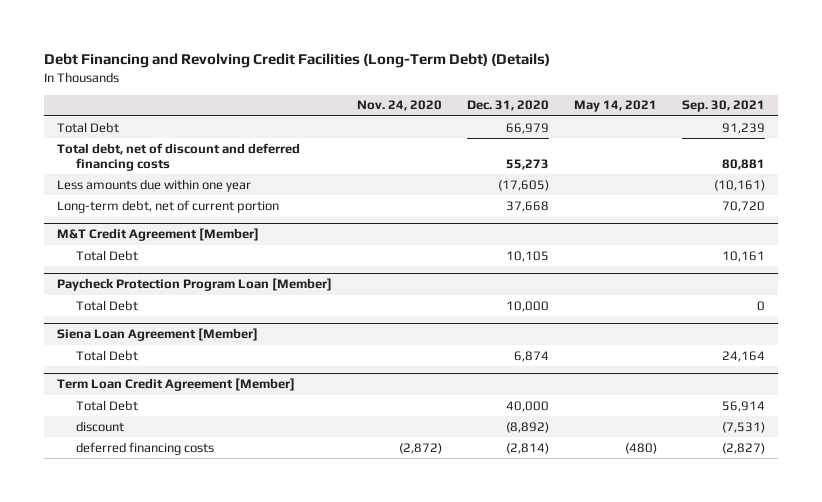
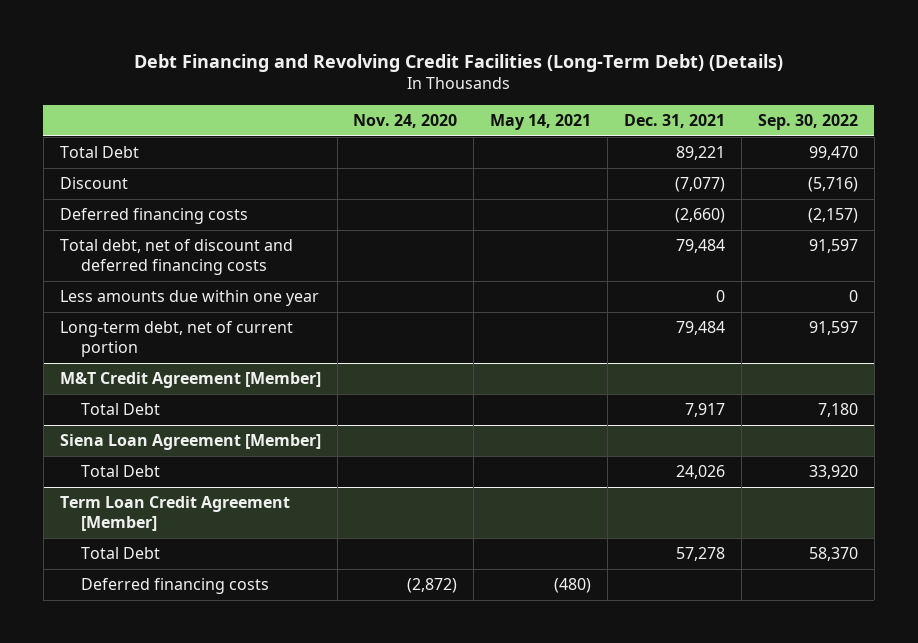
[466,100,549,112] Dec. 31, 2020 -> none
[682,100,766,113] Sep. 30, 2021 -> none
none -> [624,113,726,128] Dec. 31, 2021
none -> [757,113,858,130] Sep. 30, 2022
none -> [59,177,128,190] Discount
none -> [59,208,248,225] Deferred financing costs
[56,278,332,292] Paycheck Protection Program Loan [Member] -> none
[76,299,139,311] Total Debt -> none
[76,420,125,432] discount -> none
[76,441,215,455] deferred financing costs -> [81,578,270,595] Deferred financing costs

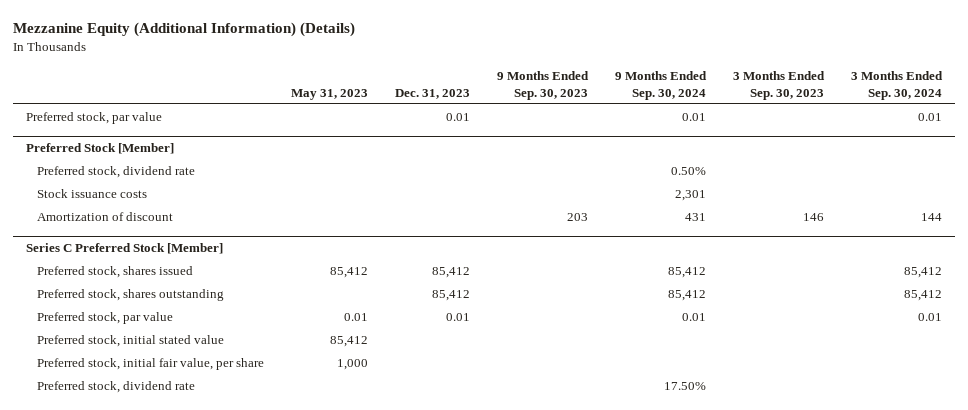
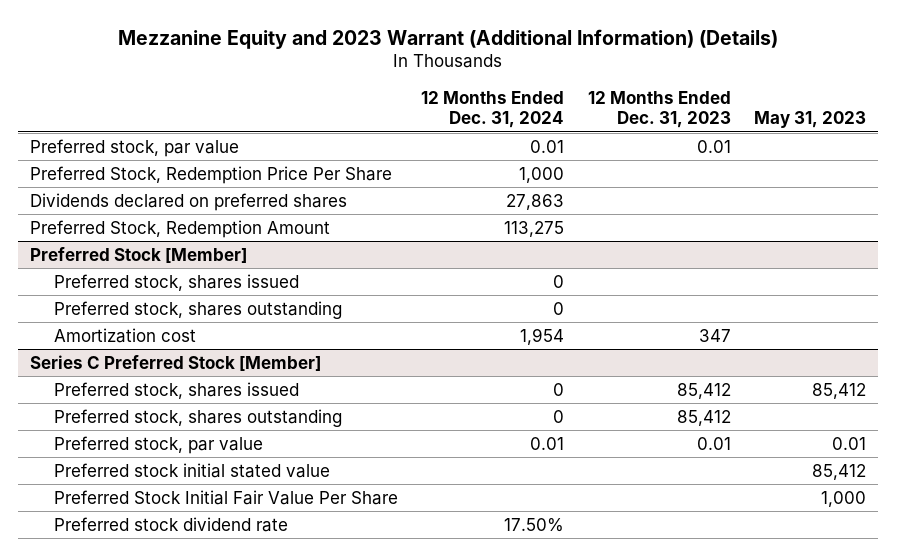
[12,22,355,38] Mezzanine Equity (Additional Information) (Details) -> [118,28,779,49] Mezzanine Equity and 2023 Warrant (Additional Information) (Details)
[395,88,471,99] Dec. 31, 2023 -> none
[497,70,590,100] 9 Months Ended Sep. 30, 2023 -> none
[615,70,708,100] 9 Months Ended Sep. 30, 2024 -> none
[733,70,826,100] 3 Months Ended Sep. 30, 2023 -> none
[850,70,943,100] 3 Months Ended Sep. 30, 2024 -> none
none -> [421,91,565,128] 12 Months Ended Dec. 31, 2024
none -> [587,91,731,128] 12 Months Ended Dec. 31, 2023
none -> [30,165,393,184] Preferred Stock, Redemption Price Per Share
none -> [30,192,348,211] Dividends declared on preferred shares
none -> [30,219,331,238] Preferred Stock, Redemption Amount
[37,165,196,178] Preferred stock, dividend rate -> none
[37,188,148,198] Stock issuance costs -> none
none -> [53,273,299,291] Preferred stock, shares issued
none -> [53,300,342,319] Preferred stock, shares outstanding
[37,211,174,221] Amortization of discount -> [53,327,196,343] Amortization cost
[37,334,225,347] Preferred stock, initial stated value -> [53,462,330,478] Preferred stock initial stated value
[37,357,265,370] Preferred stock, initial fair value, per share -> [53,489,398,505] Preferred Stock Initial Fair Value Per Share
[37,380,196,393] Preferred stock, dividend rate -> [53,516,288,532] Preferred stock dividend rate

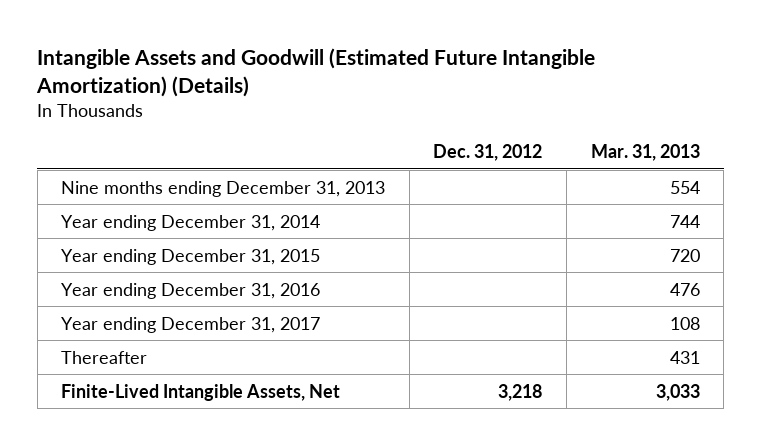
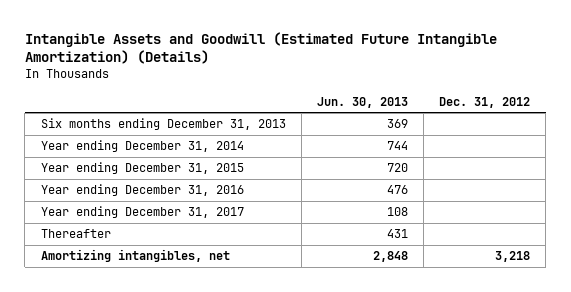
[590,144,700,162] Mar. 31, 2013 -> none
none -> [316,96,408,108] Jun. 30, 2013
[61,180,386,197] Nine months ending December 31, 2013 -> [40,118,286,131] Six months ending December 31, 2013
[61,383,341,401] Finite-Lived Intangible Assets, Net -> [40,249,230,263] Amortizing intangibles, net

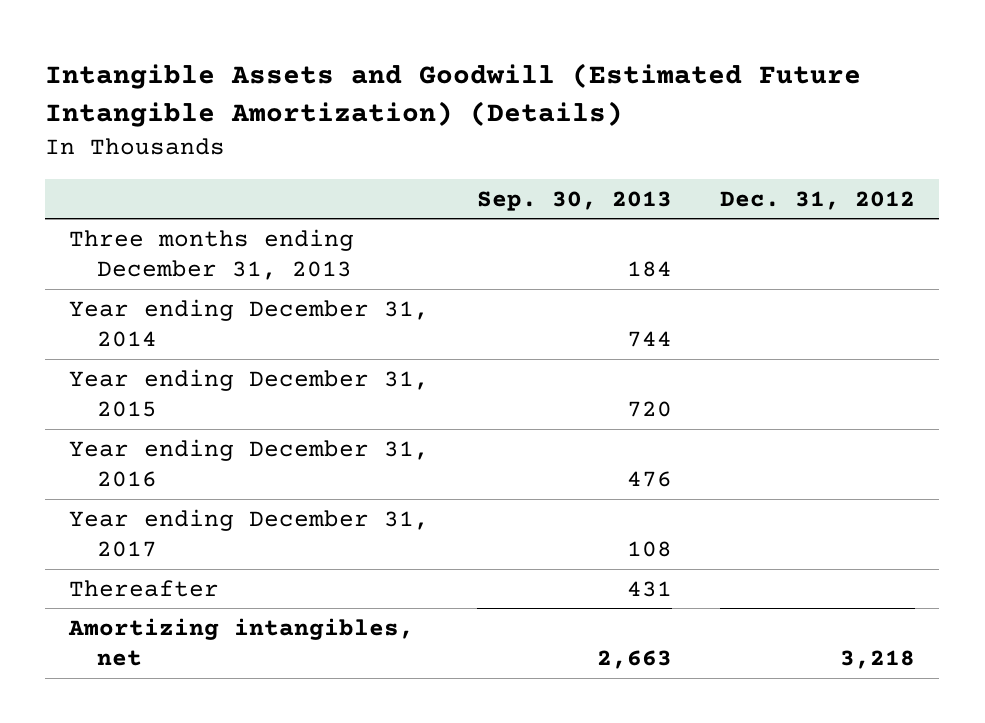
[316,96,408,108] Jun. 30, 2013 -> none
none -> [477,190,673,211] Sep. 30, 2013
[40,118,286,131] Six months ending December 31, 2013 -> [69,228,355,281] Three months ending December 31, 2013

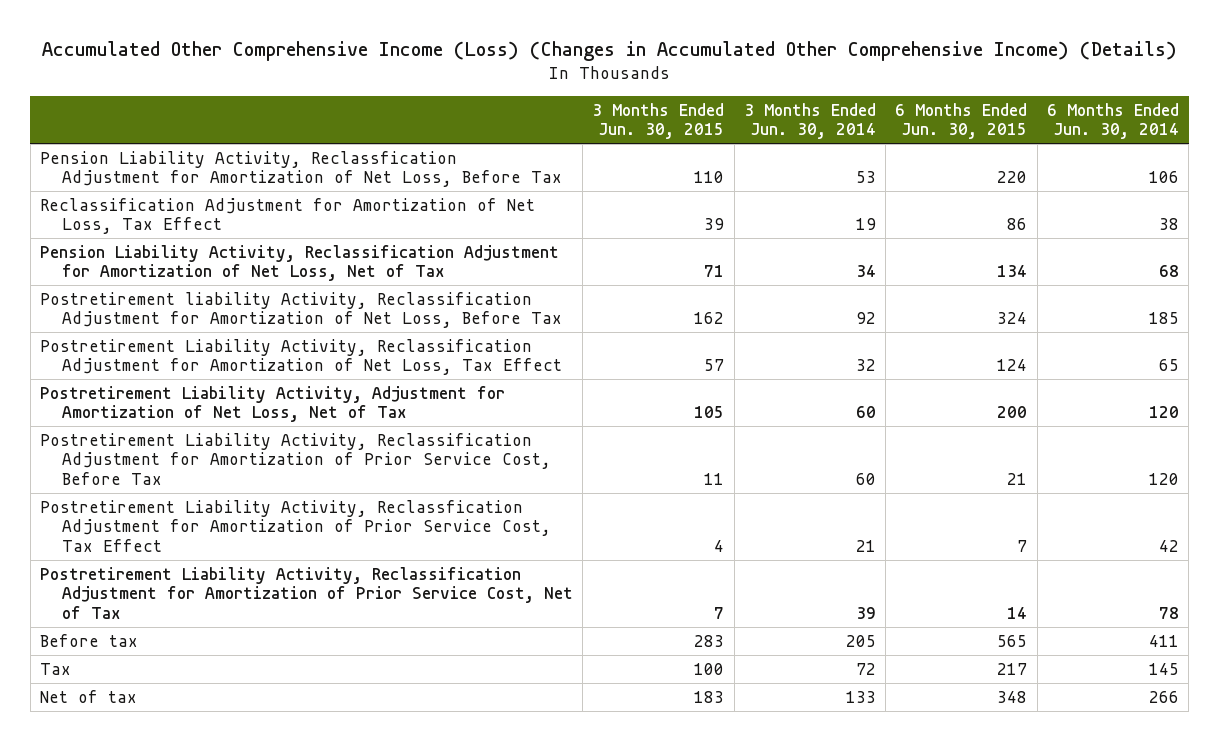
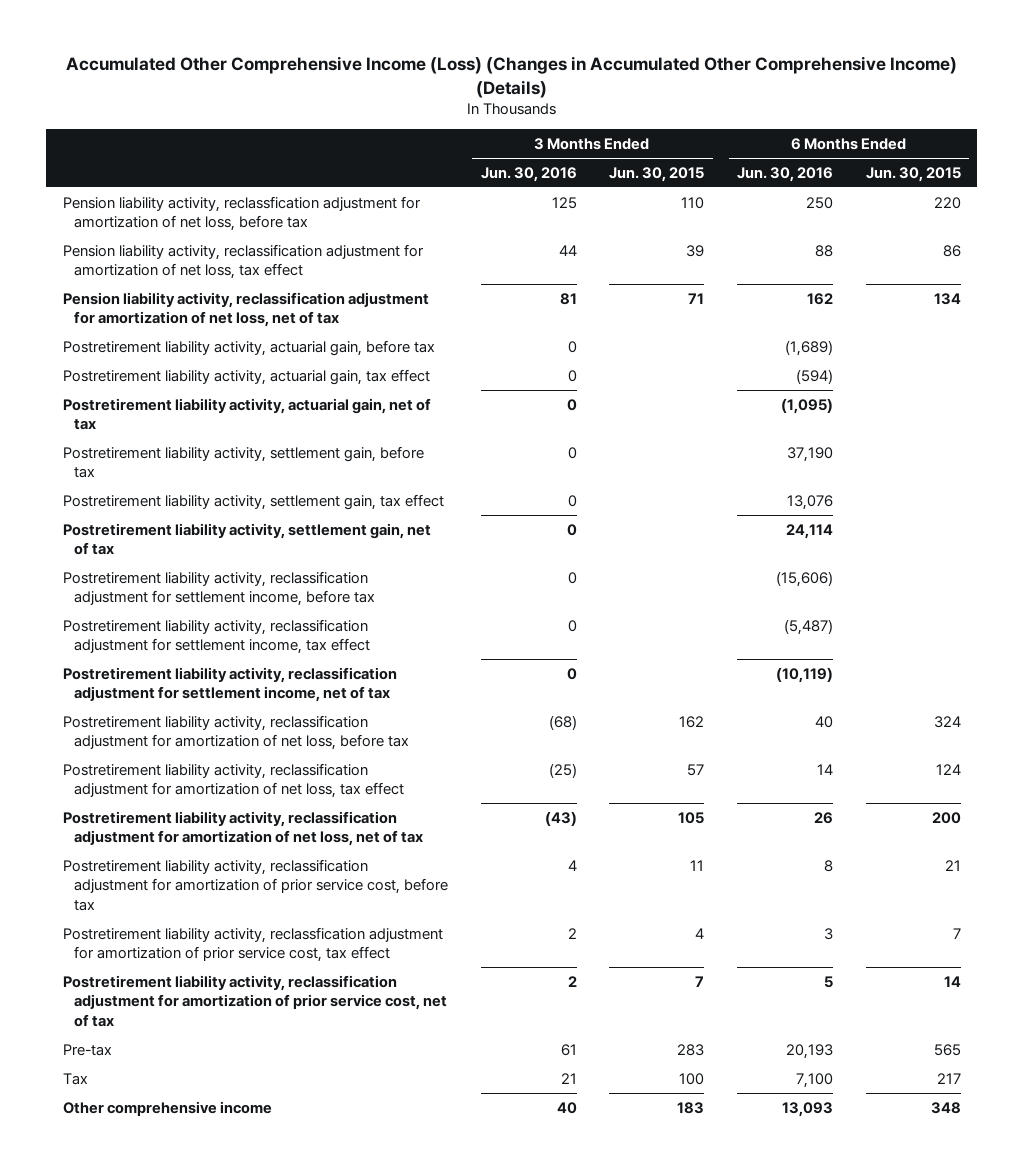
[743,102,876,140] 3 Months Ended Jun. 30, 2014 -> none
[1046,102,1179,140] 6 Months Ended Jun. 30, 2014 -> none
none -> [480,166,577,182] Jun. 30, 2016
none -> [737,166,834,182] Jun. 30, 2016
[40,150,562,188] Pension Liability Activity, Reclassfication Adjustment for Amortization of Net Loss, Before Tax -> [62,195,421,232] Pension liability activity, reclassfication adjustment for amortization of net loss, before tax
[40,197,536,235] Reclassification Adjustment for Amortization of Net Loss, Tax Effect -> [62,243,424,280] Pension liability activity, reclassification adjustment for amortization of net loss, tax effect
[40,244,560,282] Pension Liability Activity, Reclassification Adjustment for Amortization of Net Loss, Net of Tax -> [62,291,429,328] Pension liability activity, reclassification adjustment for amortization of net loss, net of tax
none -> [62,339,435,356] Postretirement liability activity, actuarial gain, before tax
none -> [62,368,430,385] Postretirement liability activity, actuarial gain, tax effect
none -> [62,397,431,431] Postretirement liability activity, actuarial gain, net of tax
none -> [62,445,424,479] Postretirement liability activity, settlement gain, before tax
none -> [62,493,444,510] Postretirement liability activity, settlement gain, tax effect
none -> [62,522,431,556] Postretirement liability activity, settlement gain, net of tax
none -> [62,570,375,607] Postretirement liability activity, reclassification adjustment for settlement income, before tax
none -> [62,618,370,655] Postretirement liability activity, reclassification adjustment for settlement income, tax effect
none -> [62,666,397,703] Postretirement liability activity, reclassification adjustment for settlement income, net of tax
[40,291,562,329] Postretirement liability Activity, Reclassification Adjustment for Amortization of Net Loss, Before Tax -> [62,714,409,751] Postretirement liability activity, reclassification adjustment for amortization of net loss, before tax
[40,338,562,376] Postretirement Liability Activity, Reclassification Adjustment for Amortization of Net Loss, Tax Effect -> [62,762,404,799] Postretirement liability activity, reclassification adjustment for amortization of net loss, tax effect
[40,385,506,423] Postretirement Liability Activity, Adjustment for Amortization of Net Loss, Net of Tax -> [62,810,423,847] Postretirement liability activity, reclassification adjustment for amortization of net loss, net of tax
[40,432,551,485] Postretirement Liability Activity, Reclassification Adjustment for Amortization of Prior Service Cost, Before Tax -> [62,858,448,912] Postretirement liability activity, reclassification adjustment for amortization of prior service cost, before tax
[40,499,551,552] Postretirement Liability Activity, Reclassfication Adjustment for Amortization of Prior Service Cost, Tax Effect -> [62,926,443,963] Postretirement liability activity, reclassfication adjustment for amortization of prior service cost, tax effect
[40,566,573,619] Postretirement Liability Activity, Reclassification Adjustment for Amortization of Prior Service Cost, Net of Tax -> [62,974,447,1028] Postretirement liability activity, reclassification adjustment for amortization of prior service cost, net of tax
[40,633,139,647] Before tax -> [62,1043,112,1056] Pre-tax
[40,689,138,703] Net of tax -> [62,1100,272,1116] Other comprehensive income

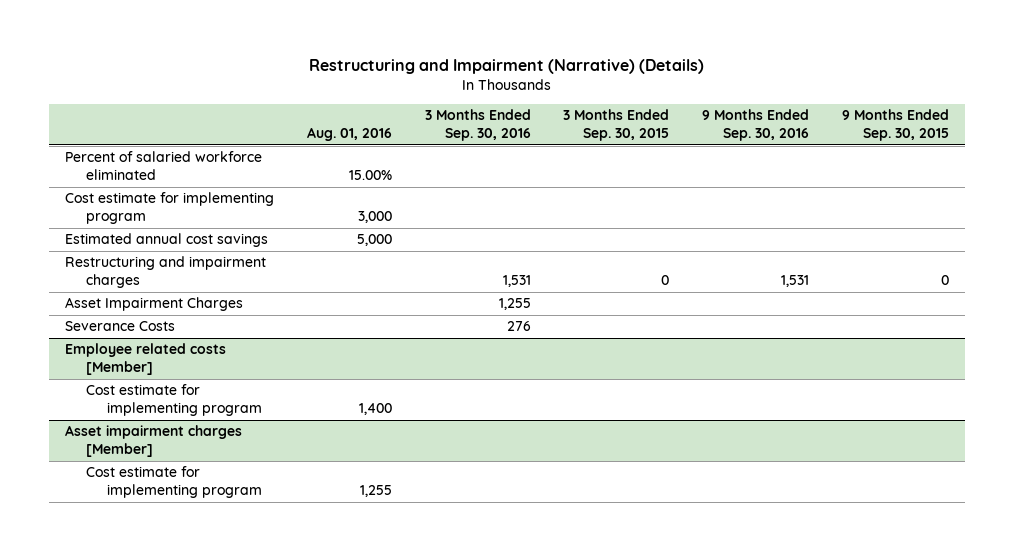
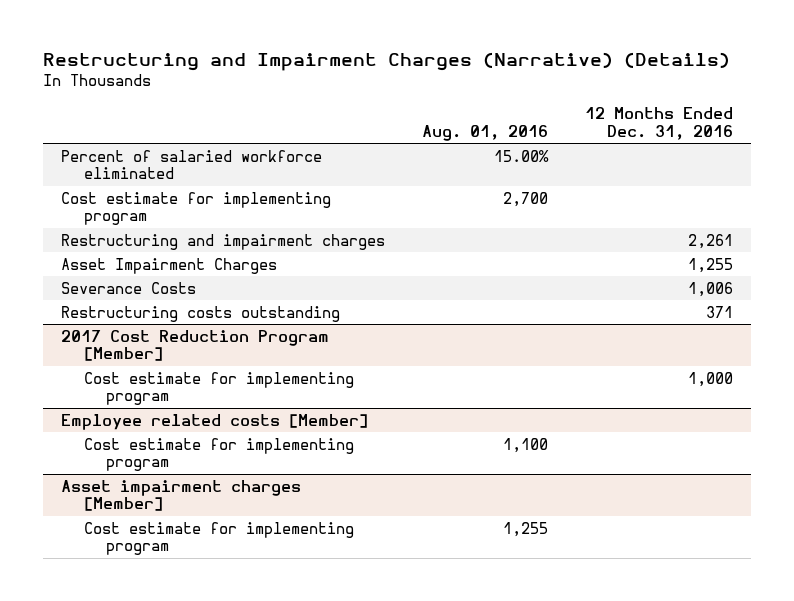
[309,58,705,74] Restructuring and Impairment (Narrative) (Details) -> [42,51,730,71] Restructuring and Impairment Charges (Narrative) (Details)
[424,109,531,142] 3 Months Ended Sep. 30, 2016 -> none
[563,109,670,142] 3 Months Ended Sep. 30, 2015 -> none
[702,109,810,142] 9 Months Ended Sep. 30, 2016 -> none
[841,109,949,142] 9 Months Ended Sep. 30, 2015 -> none
none -> [584,107,733,140] 12 Months Ended Dec. 31, 2016
[65,233,269,248] Estimated annual cost savings -> none
[358,211,393,224] 3,000 -> [502,191,548,207] 2,700
none -> [60,305,340,322] Restructuring costs outstanding
none -> [60,329,329,362] 2017 Cost Reduction Program [Member]
none -> [83,371,354,406] Cost estimate for implementing program
[359,403,393,416] 1,400 -> [502,437,548,453] 1,100

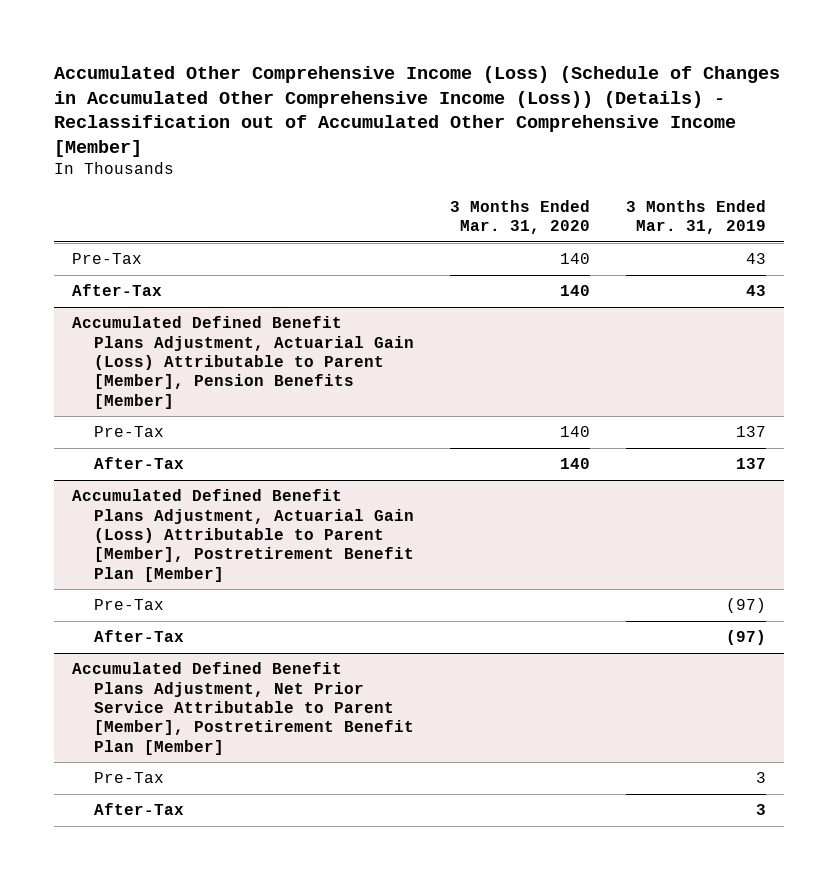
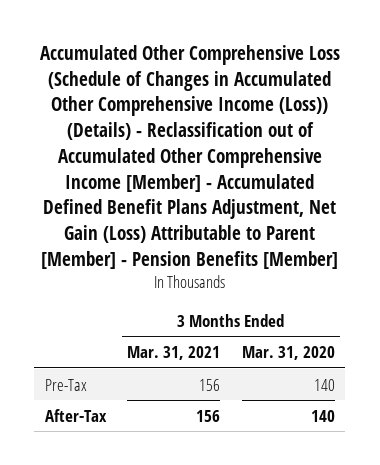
[54,65,781,157] Accumulated Other Comprehensive Income (Loss) (Schedule of Changes in Accumulated Other Comprehensive Income (Loss)) (Details) - Reclassification out of Accumulated Other Comprehensive Income [Member] -> [39,44,340,269] Accumulated Other Comprehensive Loss (Schedule of Changes in Accumulated Other Comprehensive Income (Loss)) (Details) - Reclassification out of Accumulated Other Comprehensive Income [Member] - Accumulated Defined Benefit Plans Adjustment, Net Gain (Loss) Attributable to Parent [Member] - Pension Benefits [Member]
[626,199,767,234] 3 Months Ended Mar. 31, 2019 -> none
none -> [127,345,221,360] Mar. 31, 2021
[72,316,415,409] Accumulated Defined Benefit Plans Adjustment, Actuarial Gain (Loss) Attributable to Parent [Member], Pension Benefits [Member] -> none
[94,426,165,438] Pre-Tax -> none
[94,457,185,470] After-Tax -> none
[72,489,415,582] Accumulated Defined Benefit Plans Adjustment, Actuarial Gain (Loss) Attributable to Parent [Member], Postretirement Benefit Plan [Member] -> none
[94,599,165,611] Pre-Tax -> none
[94,630,185,643] After-Tax -> none
[72,662,415,755] Accumulated Defined Benefit Plans Adjustment, Net Prior Service Attributable to Parent [Member], Postretirement Benefit Plan [Member] -> none
[94,772,165,784] Pre-Tax -> none
[94,803,185,816] After-Tax -> none

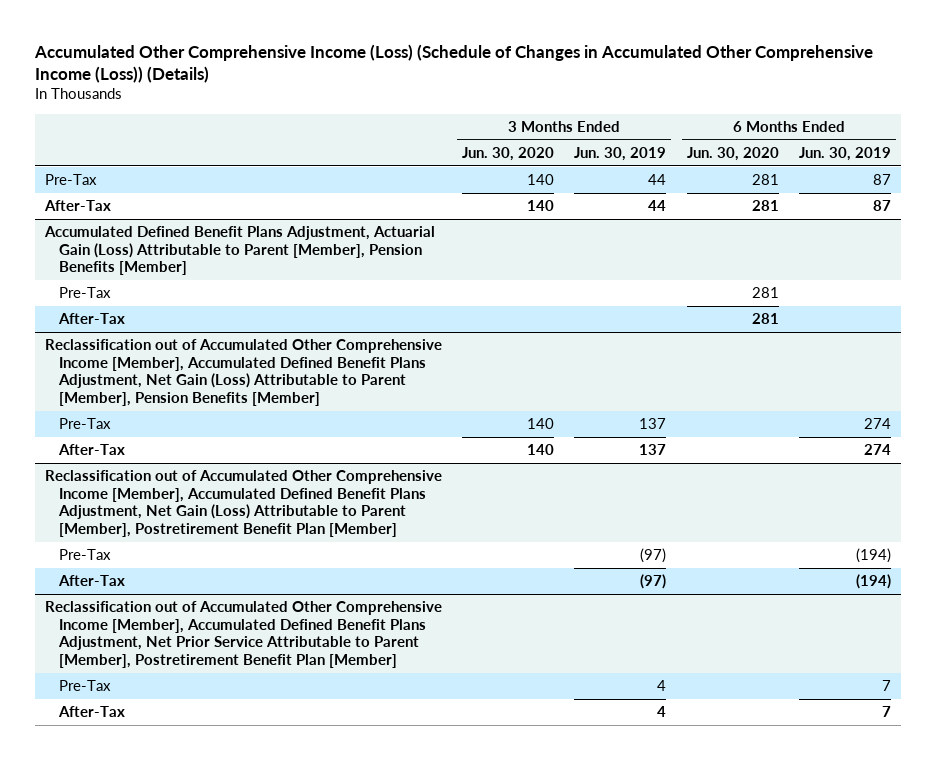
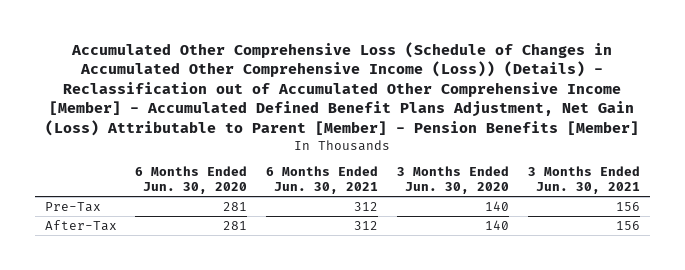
[34,43,874,83] Accumulated Other Comprehensive Income (Loss) (Schedule of Changes in Accumulated Other Comprehensive Income (Loss)) (Details) -> [45,41,640,136] Accumulated Other Comprehensive Loss (Schedule of Changes in Accumulated Other Comprehensive Income (Loss)) (Details) - Reclassification out of Accumulated Other Comprehensive Income [Member] - Accumulated Defined Benefit Plans Adjustment, Net Gain (Loss) Attributable to Parent [Member] - Pension Benefits [Member]
[574,146,667,161] Jun. 30, 2019 -> none
[798,146,891,161] Jun. 30, 2019 -> none
none -> [266,166,379,194] 6 Months Ended Jun. 30, 2021
none -> [528,166,641,194] 3 Months Ended Jun. 30, 2021
[44,226,436,276] Accumulated Defined Benefit Plans Adjustment, Actuarial Gain (Loss) Attributable to Parent [Member], Pension Benefits [Member] -> none
[58,287,111,299] Pre-Tax -> none
[57,313,125,325] After-Tax -> none
[45,339,443,406] Reclassification out of Accumulated Other Comprehensive Income [Member], Accumulated Defined Benefit Plans Adjustment, Net Gain (Loss) Attributable to Parent [Member], Pension Benefits [Member] -> none
[58,418,111,430] Pre-Tax -> none
[57,444,125,456] After-Tax -> none
[45,470,443,537] Reclassification out of Accumulated Other Comprehensive Income [Member], Accumulated Defined Benefit Plans Adjustment, Net Gain (Loss) Attributable to Parent [Member], Postretirement Benefit Plan [Member] -> none
[58,549,111,561] Pre-Tax -> none
[57,575,125,587] After-Tax -> none
[45,601,443,668] Reclassification out of Accumulated Other Comprehensive Income [Member], Accumulated Defined Benefit Plans Adjustment, Net Prior Service Attributable to Parent [Member], Postretirement Benefit Plan [Member] -> none
[58,680,111,692] Pre-Tax -> none
[57,706,125,718] After-Tax -> none

